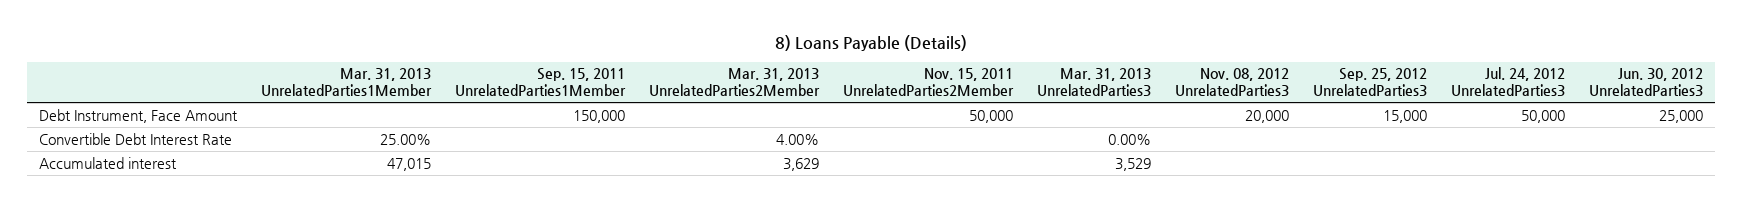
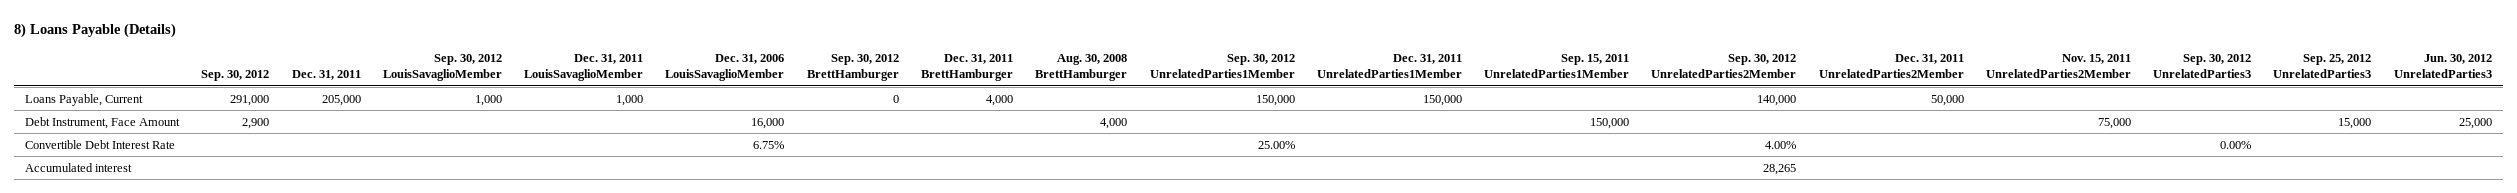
[261,68,433,97] Mar. 31, 2013 UnrelatedParties1Member -> none
[649,68,821,97] Mar. 31, 2013 UnrelatedParties2Member -> none
[1037,68,1152,97] Mar. 31, 2013 UnrelatedParties3 -> none
[1174,68,1289,97] Nov. 08, 2012 UnrelatedParties3 -> none
[1450,67,1565,97] Jul. 24, 2012 UnrelatedParties3 -> none
none -> [201,70,270,82] Sep. 30, 2012
none -> [291,70,361,81] Dec. 31, 2011
none -> [382,54,502,82] Sep. 30, 2012 LouisSavaglioMember
none -> [524,54,644,82] Dec. 31, 2011 LouisSavaglioMember
none -> [665,54,785,82] Dec. 31, 2006 LouisSavaglioMember
none -> [806,54,899,82] Sep. 30, 2012 BrettHamburger
none -> [920,54,1013,82] Dec. 31, 2011 BrettHamburger
none -> [1035,54,1128,82] Aug. 30, 2008 BrettHamburger
none -> [1149,54,1295,79] Sep. 30, 2012 UnrelatedParties1Member
none -> [1316,54,1462,79] Dec. 31, 2011 UnrelatedParties1Member
none -> [1651,54,1797,79] Sep. 30, 2012 UnrelatedParties2Member
none -> [1818,54,1964,79] Dec. 31, 2011 UnrelatedParties2Member
none -> [2153,54,2252,79] Sep. 30, 2012 UnrelatedParties3
none -> [25,93,144,106] Loans Payable, Current
[969,109,1014,123] 50,000 -> [2097,117,2131,129] 75,000

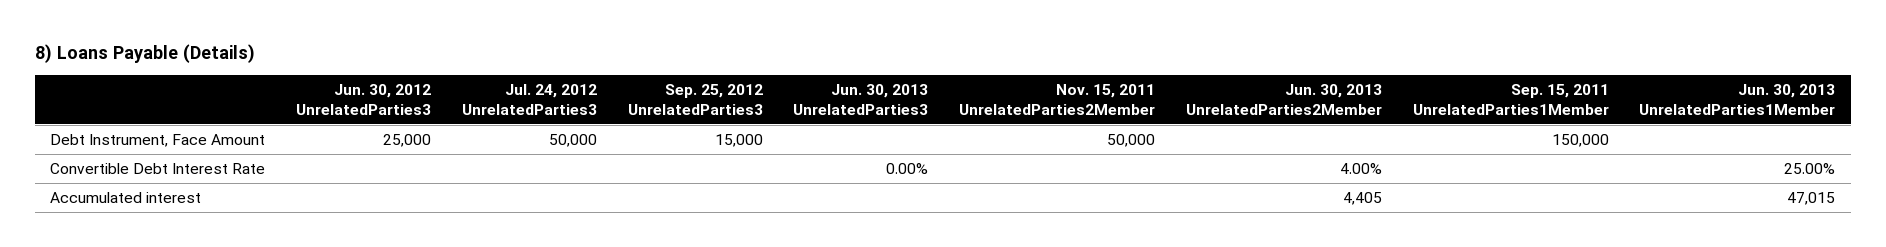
[201,70,270,82] Sep. 30, 2012 -> none
[291,70,361,81] Dec. 31, 2011 -> none
[382,54,502,82] Sep. 30, 2012 LouisSavaglioMember -> none
[524,54,644,82] Dec. 31, 2011 LouisSavaglioMember -> none
[665,54,785,82] Dec. 31, 2006 LouisSavaglioMember -> none
[806,54,899,82] Sep. 30, 2012 BrettHamburger -> none
[920,54,1013,82] Dec. 31, 2011 BrettHamburger -> none
[1035,54,1128,82] Aug. 30, 2008 BrettHamburger -> none
[1149,54,1295,79] Sep. 30, 2012 UnrelatedParties1Member -> none
[1316,54,1462,79] Dec. 31, 2011 UnrelatedParties1Member -> none
[1651,54,1797,79] Sep. 30, 2012 UnrelatedParties2Member -> none
[1818,54,1964,79] Dec. 31, 2011 UnrelatedParties2Member -> none
[2153,54,2252,79] Sep. 30, 2012 UnrelatedParties3 -> none
none -> [461,84,597,116] Jul. 24, 2012 UnrelatedParties3
none -> [793,84,929,116] Jun. 30, 2013 UnrelatedParties3
none -> [1185,84,1382,116] Jun. 30, 2013 UnrelatedParties2Member
none -> [1639,84,1836,116] Jun. 30, 2013 UnrelatedParties1Member
[25,93,144,106] Loans Payable, Current -> none
[2097,117,2131,129] 75,000 -> [1107,133,1156,147] 50,000

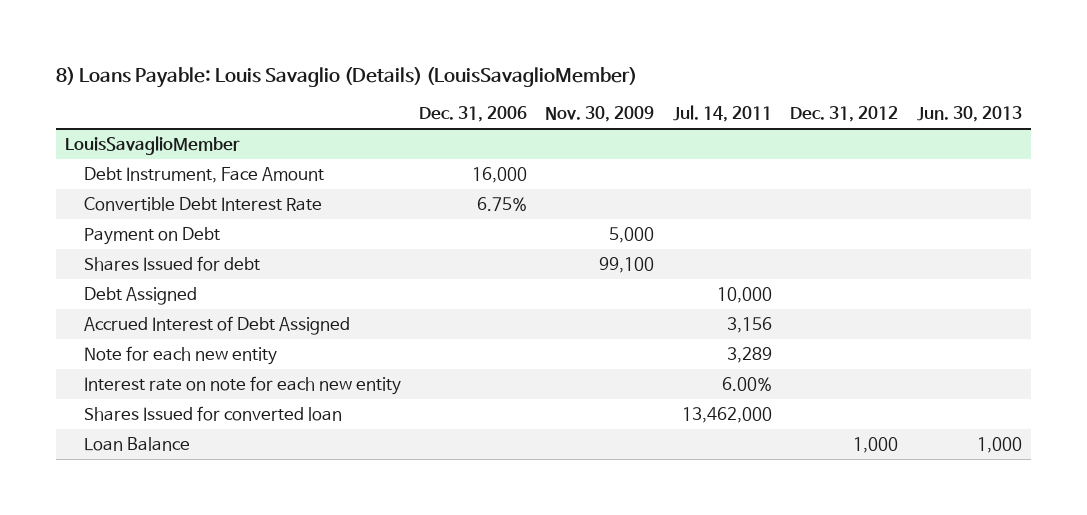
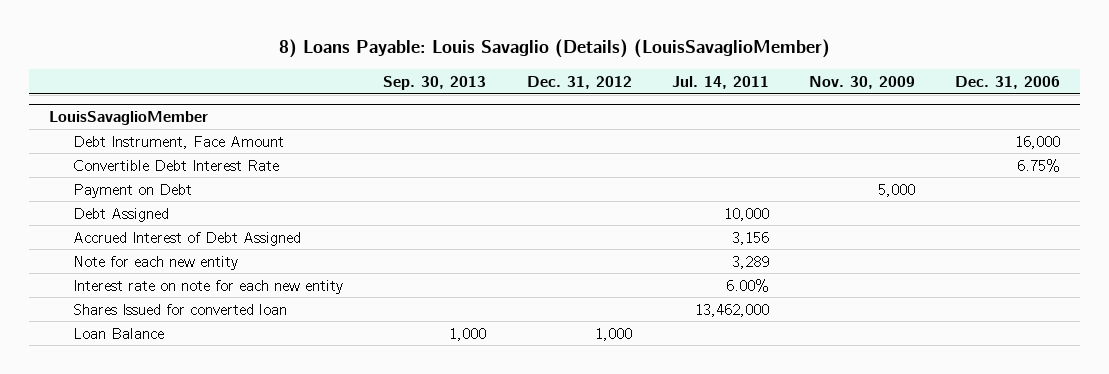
[916,106,1022,123] Jun. 30, 2013 -> none
none -> [383,75,487,90] Sep. 30, 2013
[83,256,260,272] Shares Issued for debt -> none

